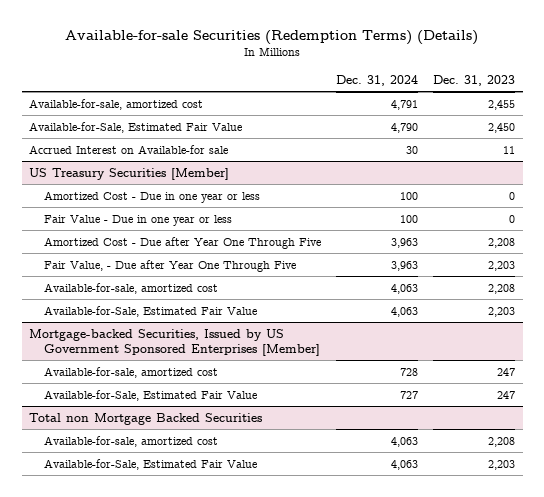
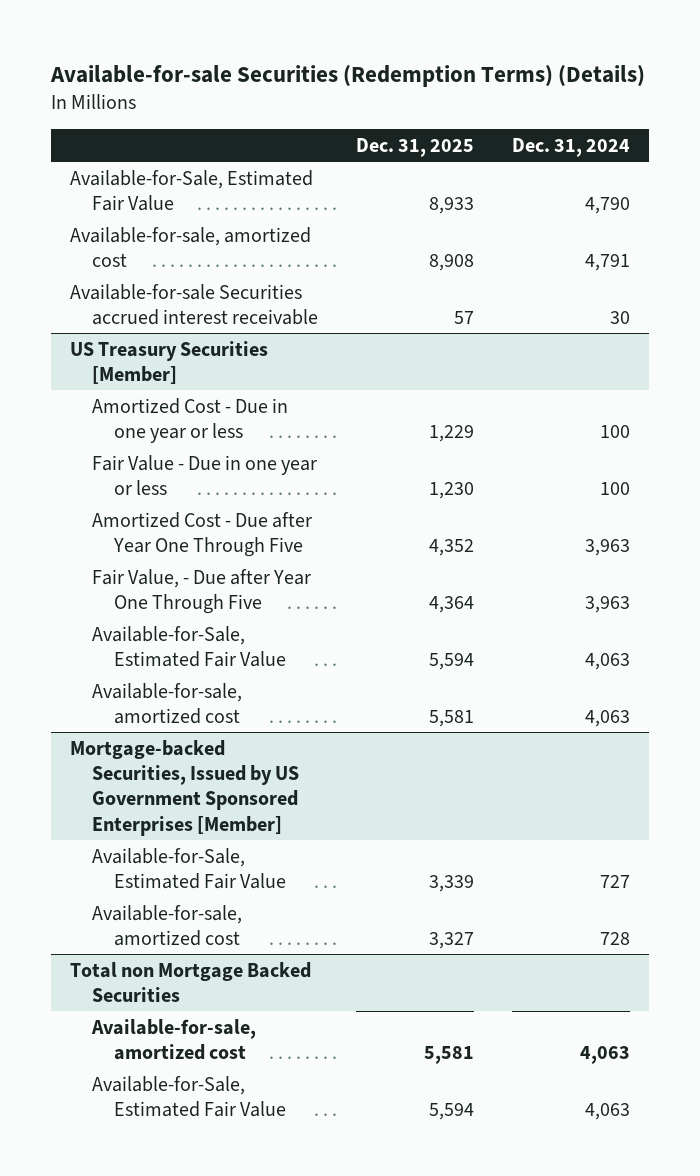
[433,74,516,86] Dec. 31, 2023 -> none
none -> [355,137,474,157] Dec. 31, 2025
[29,98,204,110] Available-for-sale, amortized cost -> [70,226,312,267] Available-for-sale, amortized cost
[29,144,229,154] Accrued Interest on Available-for sale -> [70,283,318,325] Available-for-sale Securities accrued interest receivable
[44,282,219,294] Available-for-sale, amortized cost -> [91,682,242,724] Available-for-sale, amortized cost
[44,366,219,378] Available-for-sale, amortized cost -> [91,904,242,946] Available-for-sale, amortized cost

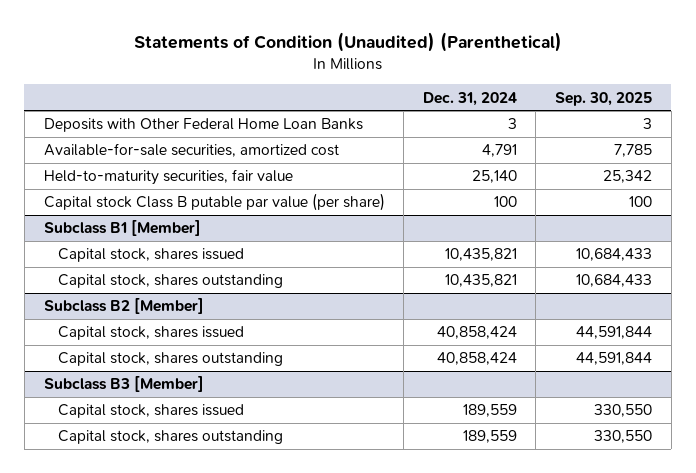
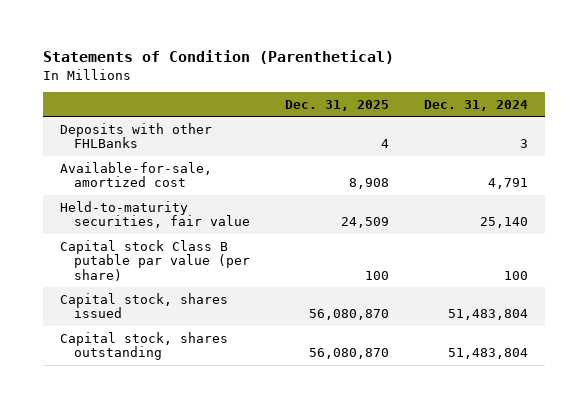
[133,32,562,53] Statements of Condition (Unaudited) (Parenthetical) -> [42,50,394,65] Statements of Condition (Parenthetical)
[555,91,653,106] Sep. 30, 2025 -> none
none -> [284,99,389,111] Dec. 31, 2025
[43,118,363,133] Deposits with Other Federal Home Loan Banks -> [60,122,213,149] Deposits with other FHLBanks
[43,143,339,158] Available-for-sale securities, amortized cost -> [60,161,213,188] Available-for-sale, amortized cost
[43,220,201,237] Subclass B1 [Member] -> none
[43,298,204,315] Subclass B2 [Member] -> none
[58,326,245,341] Capital stock, shares issued -> none
[58,352,284,367] Capital stock, shares outstanding -> none
[43,376,204,393] Subclass B3 [Member] -> none
[58,404,245,419] Capital stock, shares issued -> none
[58,430,284,445] Capital stock, shares outstanding -> none
[444,248,517,262] 10,435,821 -> [447,309,528,321] 51,483,804
[444,274,517,288] 10,435,821 -> [447,348,528,360] 51,483,804

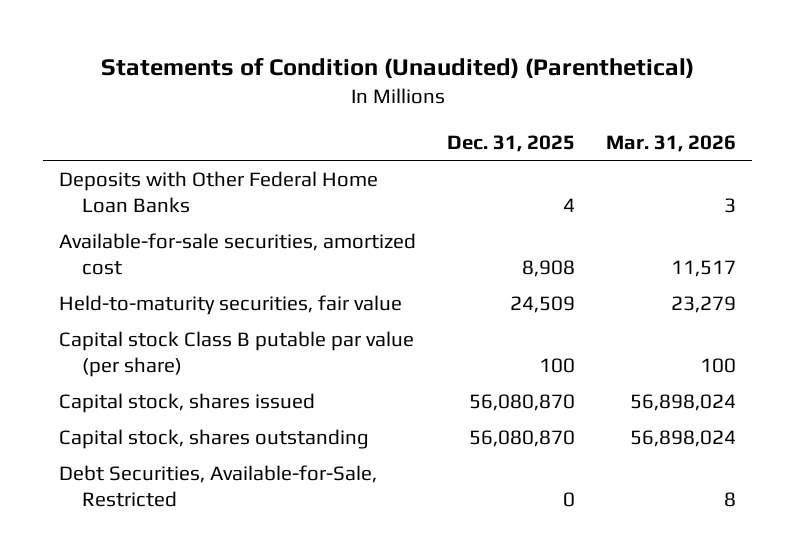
[42,50,394,65] Statements of Condition (Parenthetical) -> [100,57,694,80] Statements of Condition (Unaudited) (Parenthetical)
[423,99,528,111] Dec. 31, 2024 -> none
none -> [606,134,737,152] Mar. 31, 2026
[60,122,213,149] Deposits with other FHLBanks -> [58,170,378,213] Deposits with Other Federal Home Loan Banks
[60,161,213,188] Available-for-sale, amortized cost -> [58,232,416,275] Available-for-sale securities, amortized cost
none -> [58,464,377,507] Debt Securities, Available-for-Sale, Restricted

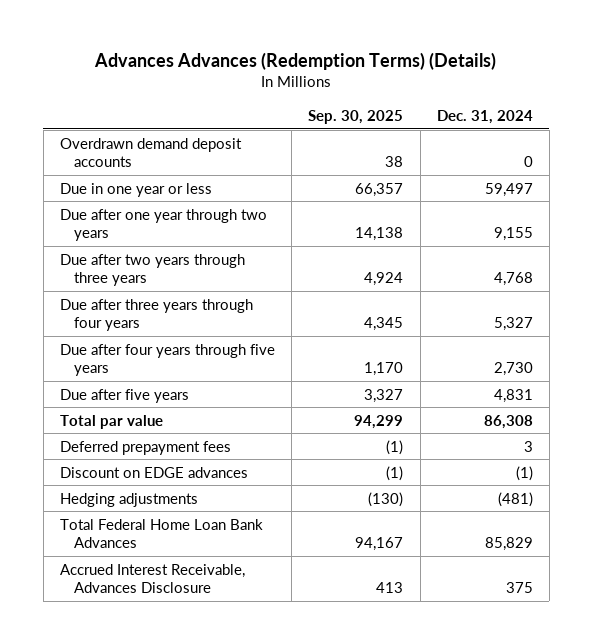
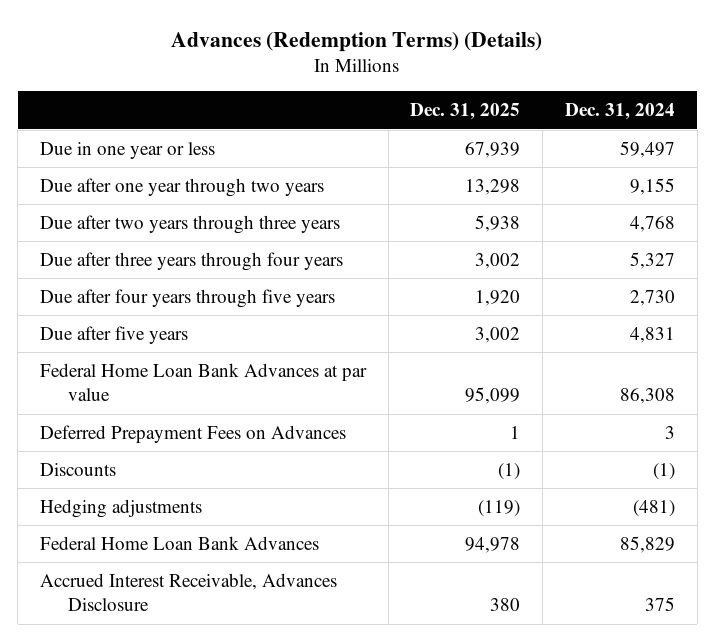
[94,51,497,70] Advances Advances (Redemption Terms) (Details) -> [171,31,543,52] Advances (Redemption Terms) (Details)
[308,110,404,125] Sep. 30, 2025 -> none
none -> [410,103,521,121] Dec. 31, 2025
[60,137,243,168] Overdrawn demand deposit accounts -> none
[60,414,164,429] Total par value -> [39,362,367,402] Federal Home Loan Bank Advances at par value
[60,440,232,455] Deferred prepayment fees -> [39,424,346,443] Deferred Prepayment Fees on Advances
[60,466,249,478] Discount on EDGE advances -> [39,462,116,476] Discounts
[60,518,264,549] Total Federal Home Loan Bank Advances -> [39,535,319,550] Federal Home Loan Bank Advances

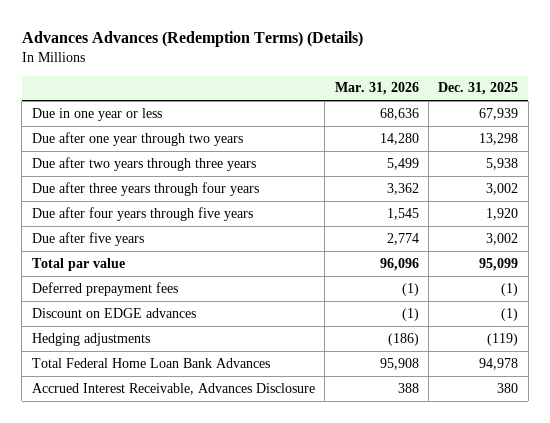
[171,31,543,52] Advances (Redemption Terms) (Details) -> [21,31,363,48] Advances Advances (Redemption Terms) (Details)
[564,103,675,121] Dec. 31, 2024 -> none
none -> [334,82,419,96] Mar. 31, 2026
[39,362,367,402] Federal Home Loan Bank Advances at par value -> [31,257,125,271] Total par value
[39,424,346,443] Deferred Prepayment Fees on Advances -> [31,281,178,296] Deferred prepayment fees
[510,425,521,439] 1 -> [501,282,519,296] (1)
[39,462,116,476] Discounts -> [31,307,196,318] Discount on EDGE advances
[39,535,319,550] Federal Home Loan Bank Advances -> [31,357,270,368] Total Federal Home Loan Bank Advances

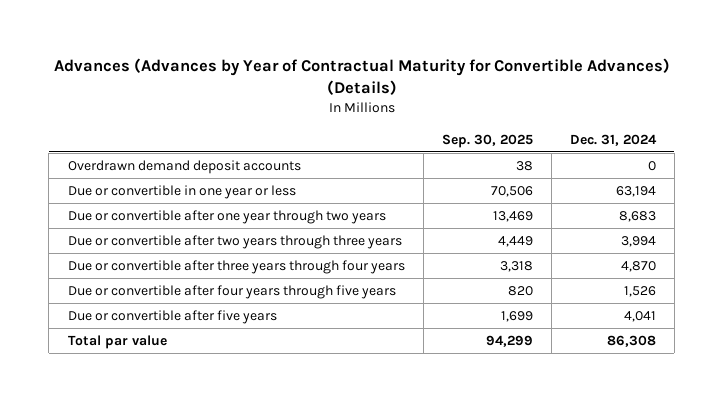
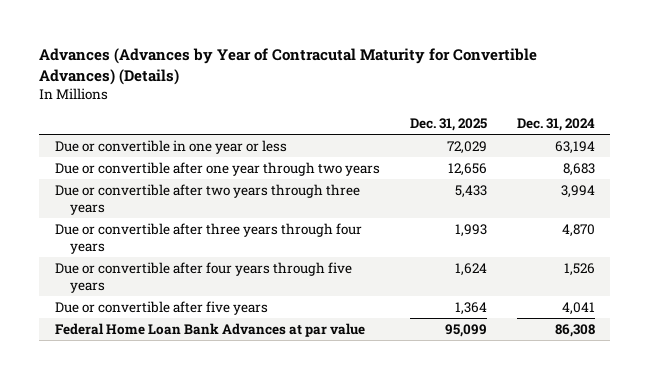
[53,58,670,96] Advances (Advances by Year of Contractual Maturity for Convertible Advances) (Details) -> [39,48,538,85] Advances (Advances by Year of Contracutal Maturity for Convertible Advances) (Details)
[441,133,533,148] Sep. 30, 2025 -> none
none -> [409,117,487,131] Dec. 31, 2025
[67,159,301,174] Overdrawn demand deposit accounts -> none
[67,334,167,349] Total par value -> [54,322,365,337] Federal Home Loan Bank Advances at par value

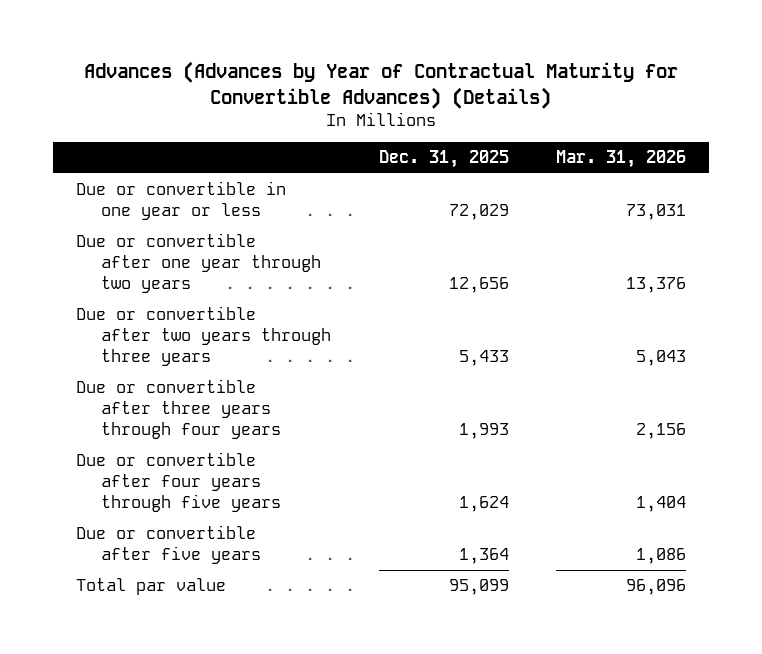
[39,48,538,85] Advances (Advances by Year of Contracutal Maturity for Convertible Advances) (Details) -> [84,61,679,109] Advances (Advances by Year of Contractual Maturity for Convertible Advances) (Details)
[516,117,595,131] Dec. 31, 2024 -> none
none -> [555,150,686,169] Mar. 31, 2026
[54,322,365,337] Federal Home Loan Bank Advances at par value -> [76,578,227,596] Total par value

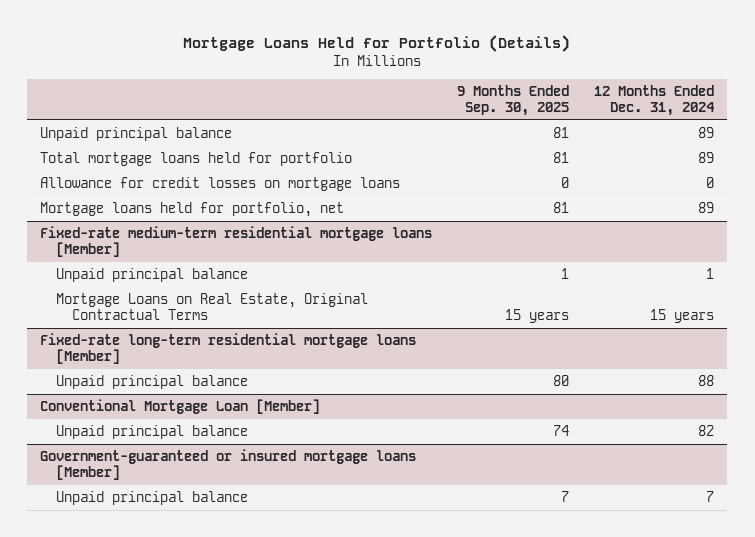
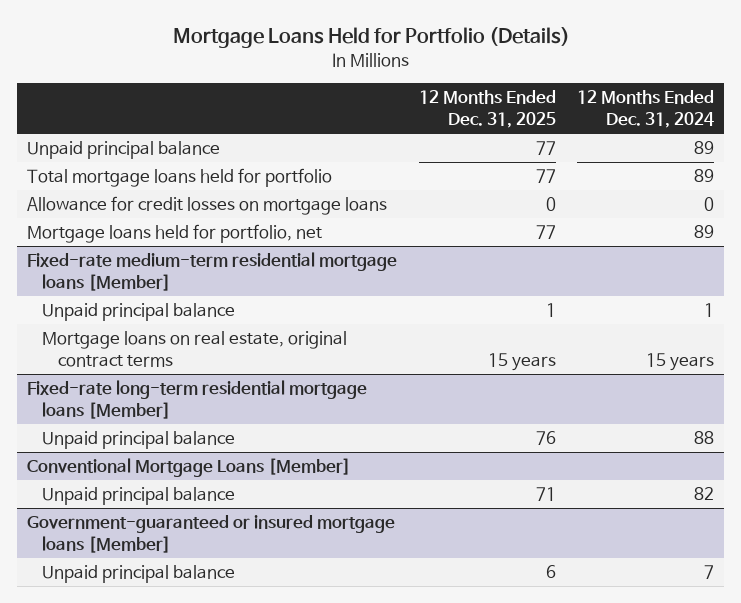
[457,85,570,116] 9 Months Ended Sep. 30, 2025 -> none
none -> [418,90,556,129] 12 Months Ended Dec. 31, 2025
[55,293,368,320] Mortgage Loans on Real Estate, Original Contractual Terms -> [42,331,348,367] Mortgage loans on real estate, original contract terms
[40,399,321,415] Conventional Mortgage Loan [Member] -> [27,458,352,478] Conventional Mortgage Loans [Member]

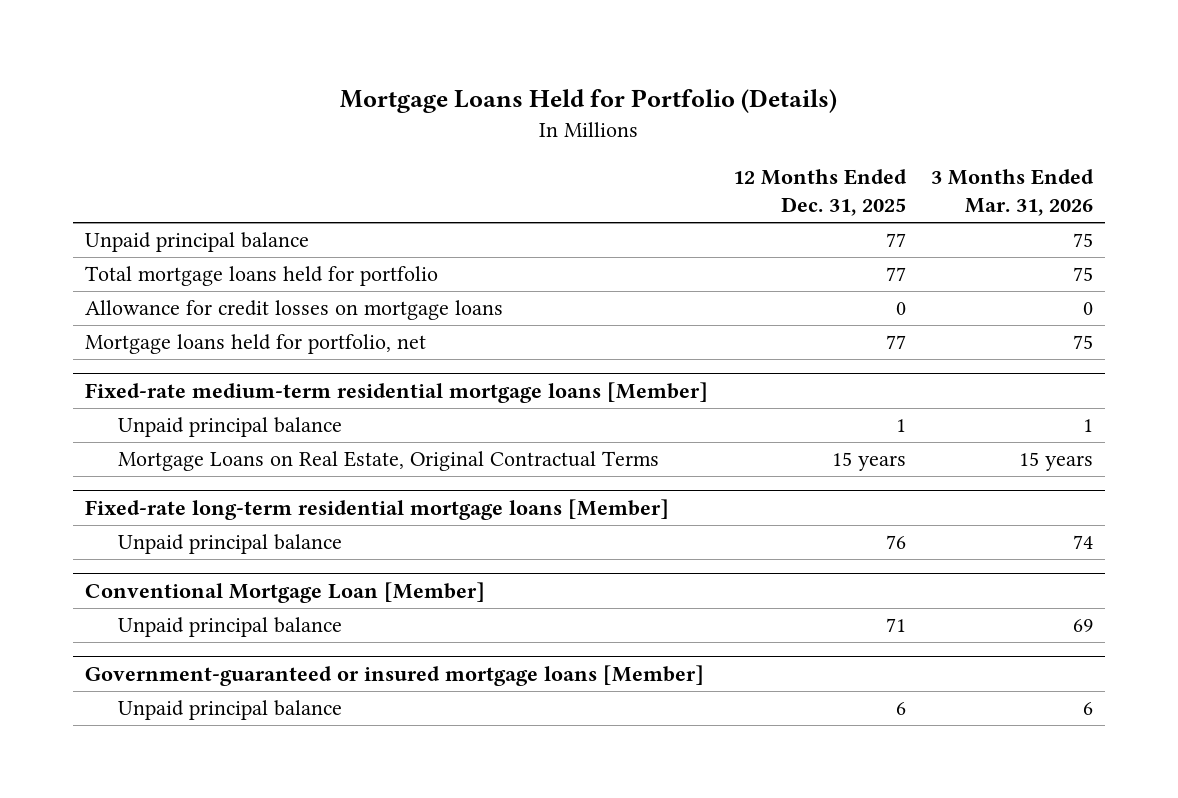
[576,90,714,129] 12 Months Ended Dec. 31, 2024 -> none
none -> [930,168,1094,217] 3 Months Ended Mar. 31, 2026
[42,331,348,367] Mortgage loans on real estate, original contract terms -> [118,451,660,472] Mortgage Loans on Real Estate, Original Contractual Terms
[27,458,352,478] Conventional Mortgage Loans [Member] -> [85,581,486,603] Conventional Mortgage Loan [Member]

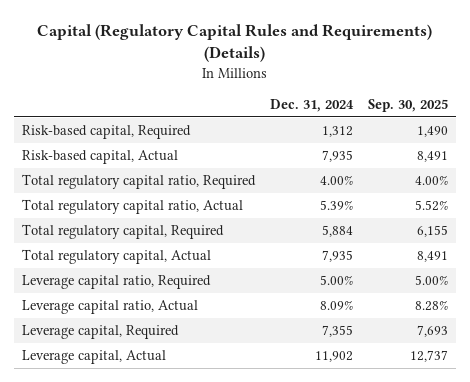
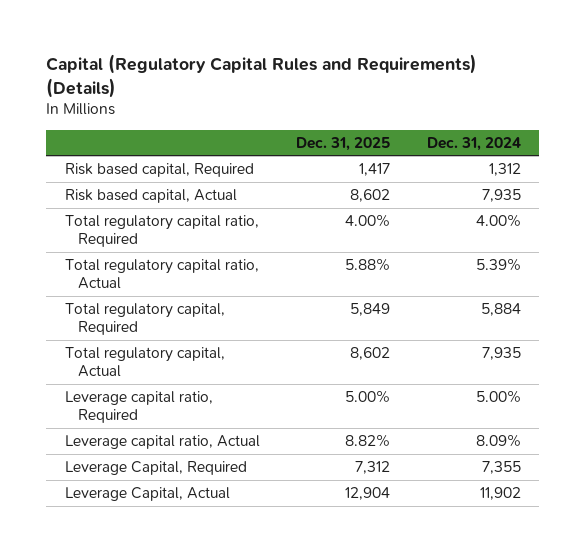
[368,98,449,112] Sep. 30, 2025 -> none
none -> [296,136,391,151] Dec. 31, 2025
[21,125,191,140] Risk-based capital, Required -> [64,163,254,178] Risk based capital, Required
[21,150,178,165] Risk-based capital, Actual -> [64,189,237,204] Risk based capital, Actual
[21,325,179,340] Leverage capital, Required -> [64,461,247,476] Leverage Capital, Required
[21,350,166,365] Leverage capital, Actual -> [64,487,230,502] Leverage Capital, Actual

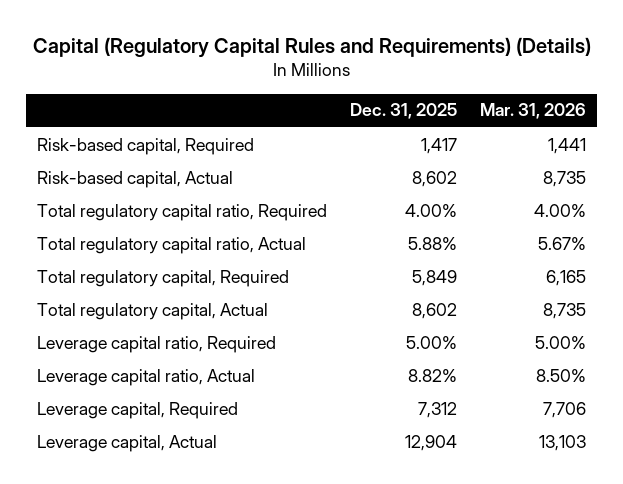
[426,136,521,151] Dec. 31, 2024 -> none
none -> [479,103,586,120] Mar. 31, 2026
[64,163,254,178] Risk based capital, Required -> [37,137,255,155] Risk-based capital, Required
[64,189,237,204] Risk based capital, Actual -> [37,170,234,188] Risk-based capital, Actual
[64,461,247,476] Leverage Capital, Required -> [37,401,239,419] Leverage capital, Required
[64,487,230,502] Leverage Capital, Actual -> [37,434,218,452] Leverage capital, Actual

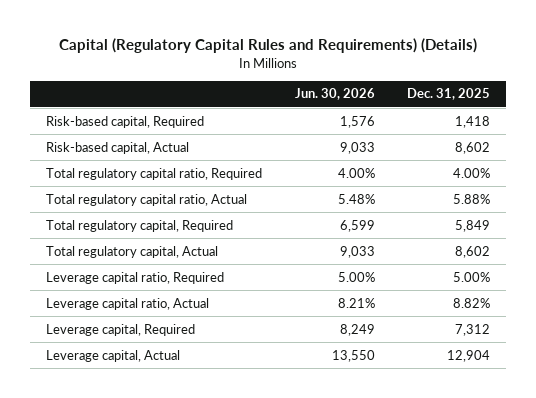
[479,103,586,120] Mar. 31, 2026 -> none
none -> [294,88,375,101] Jun. 30, 2026
[421,137,458,154] 1,417 -> [454,115,490,128] 1,418

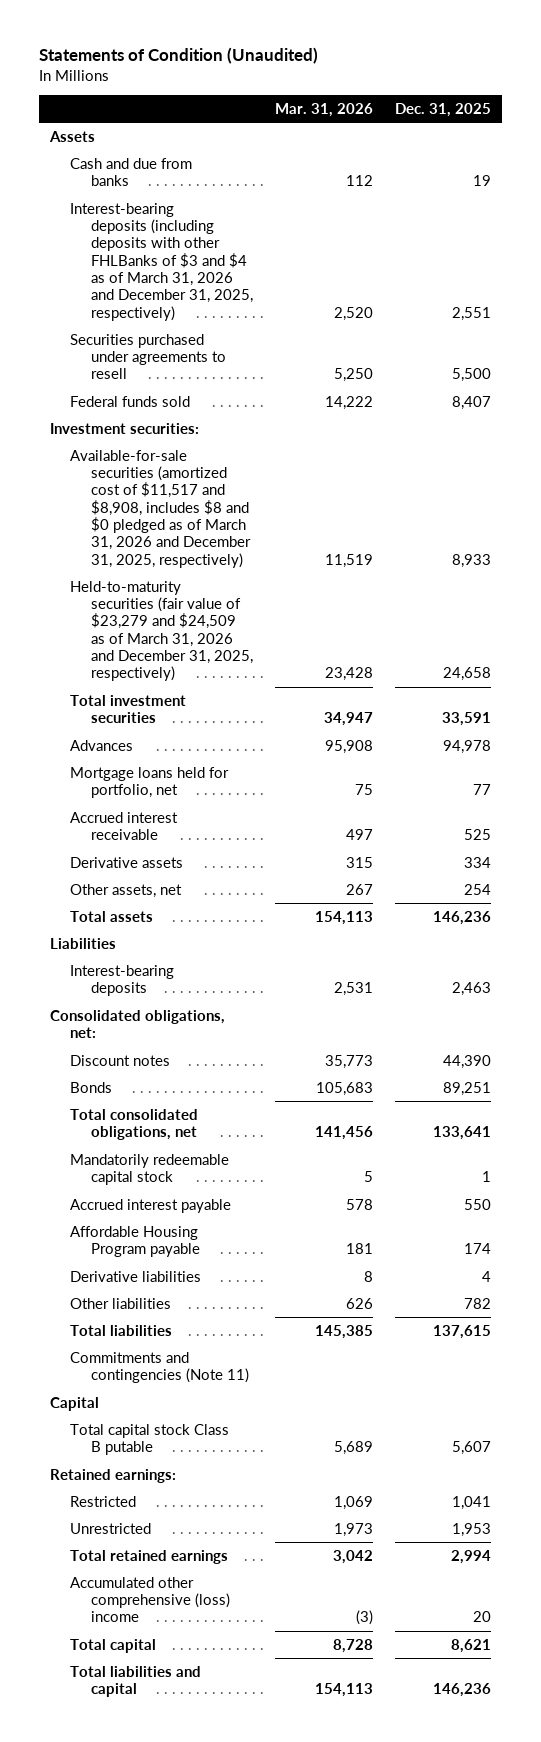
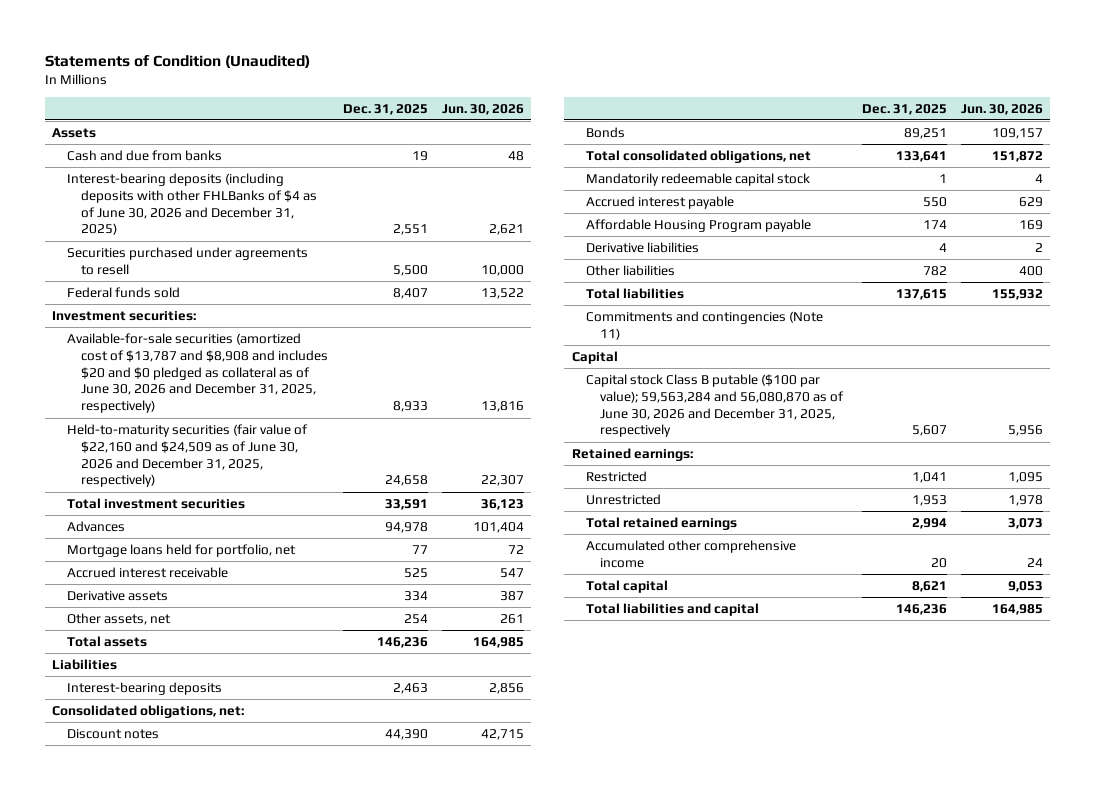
[275,102,374,117] Mar. 31, 2026 -> none
none -> [441,103,524,115] Jun. 30, 2026
[70,202,254,321] Interest-bearing deposits (including deposits with other FHLBanks of $3 and $4 as of March 31, 2026 and December 31, 2025, respectively) -> [66,172,318,236] Interest-bearing deposits (including deposits with other FHLBanks of $4 as of June 30, 2026 and December 31, 2025)
[70,449,252,568] Available-for-sale securities (amortized cost of $11,517 and $8,908, includes $8 and $0 pledged as of March 31, 2026 and December 31, 2025, respectively) -> [66,332,329,414] Available-for-sale securities (amortized cost of $13,787 and $8,908 and includes $20 and $0 pledged as collateral as of June 30, 2026 and December 31, 2025, respectively)
[70,580,254,682] Held-to-maturity securities (fair value of $23,279 and $24,509 as of March 31, 2026 and December 31, 2025, respectively) -> [66,423,308,488] Held-to-maturity securities (fair value of $22,160 and $24,509 as of June 30, 2026 and December 31, 2025, respectively)
[70,1423,230,1456] Total capital stock Class B putable -> [585,373,845,438] Capital stock Class B putable ($100 par value); 59,563,284 and 56,080,870 as of June 30, 2026 and December 31, 2025, respectively
[70,1576,231,1623] Accumulated other comprehensive (loss) income -> [585,539,796,568] Accumulated other comprehensive income

